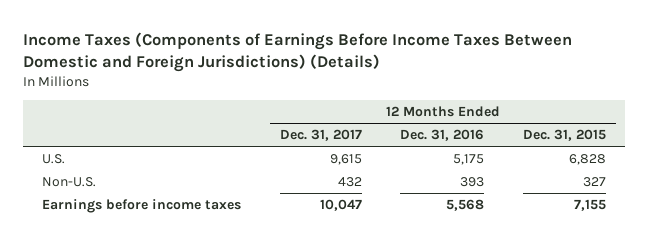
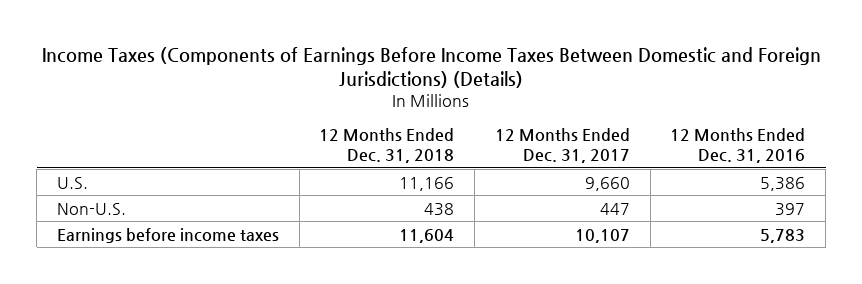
[523,129,607,142] Dec. 31, 2015 -> none
none -> [319,128,455,164] 12 Months Ended Dec. 31, 2018
[329,154,362,166] 9,615 -> [584,176,630,191] 9,660
[453,154,485,166] 5,175 -> [760,176,806,191] 5,386
[337,177,362,188] 432 -> [599,202,630,215] 447
[460,177,485,188] 393 -> [775,202,806,216] 397
[319,199,362,212] 10,047 -> [574,228,630,243] 10,107
[446,199,485,212] 5,568 -> [760,228,806,243] 5,783

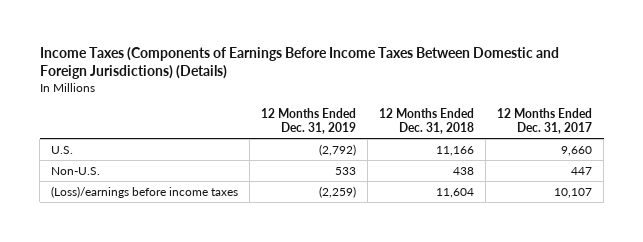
[670,128,806,164] 12 Months Ended Dec. 31, 2016 -> none
none -> [261,108,357,135] 12 Months Ended Dec. 31, 2019
[56,227,279,243] Earnings before income taxes -> [51,185,239,198] (Loss)/earnings before income taxes

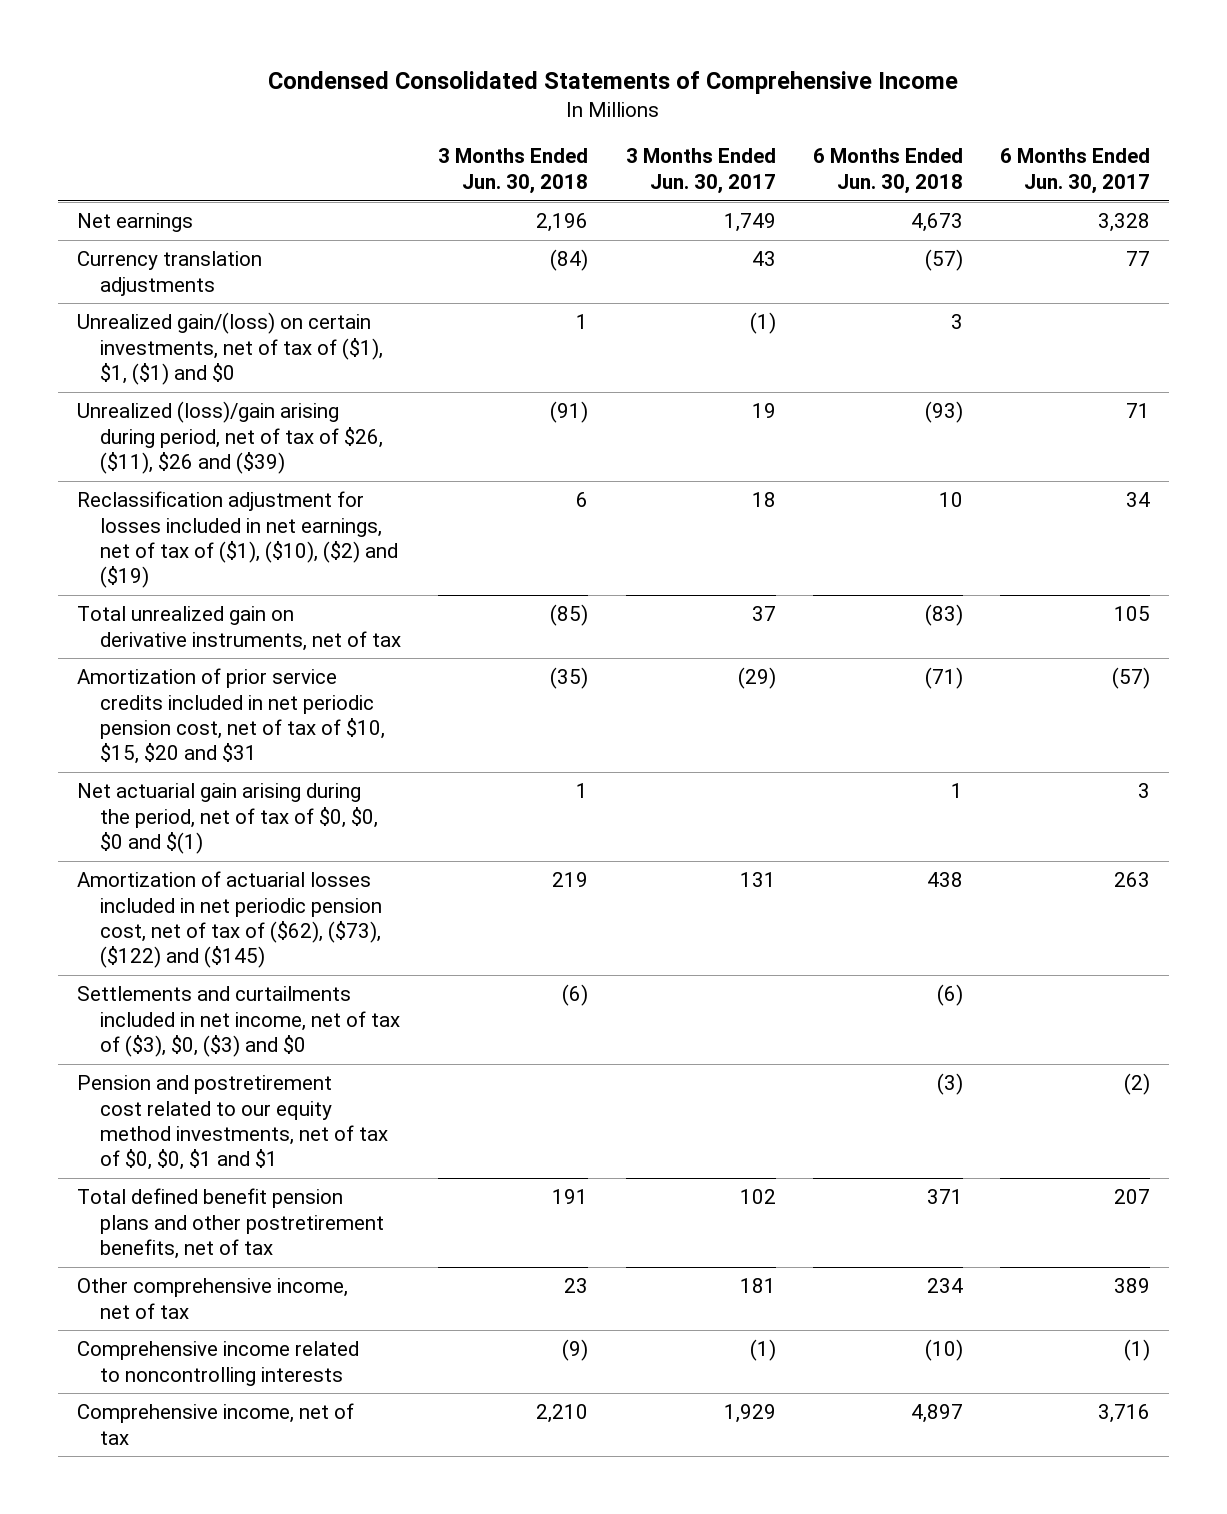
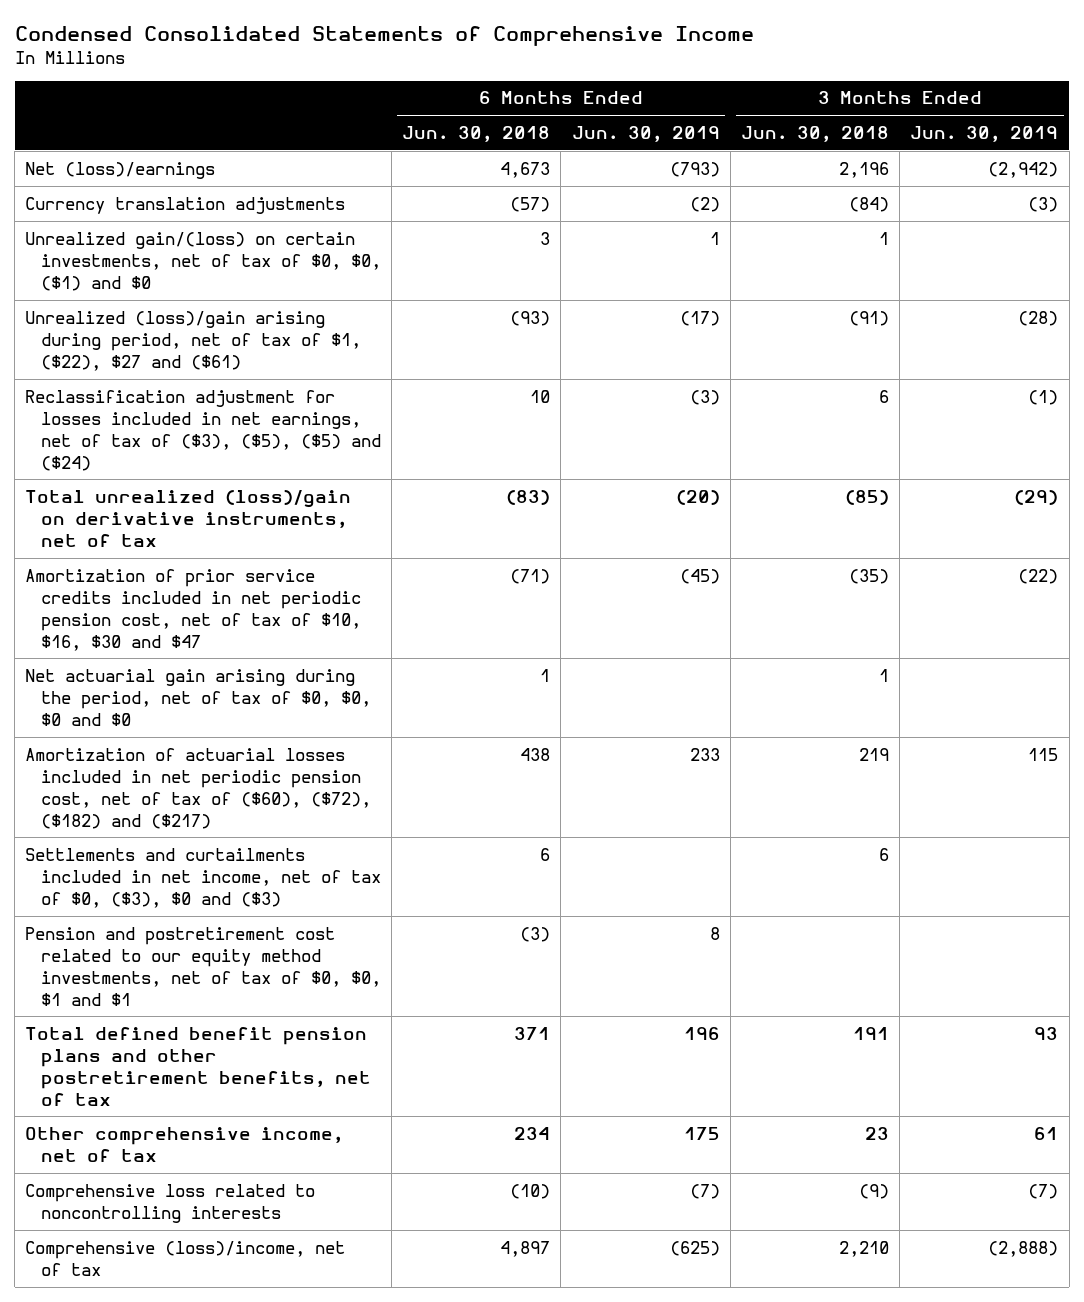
[625,148,776,194] 3 Months Ended Jun. 30, 2017 -> none
[1000,148,1151,194] 6 Months Ended Jun. 30, 2017 -> none
none -> [571,125,720,142] Jun. 30, 2019
none -> [910,125,1059,142] Jun. 30, 2019
[76,213,193,233] Net earnings -> [25,161,216,179] Net (loss)/earnings
[76,312,383,386] Unrealized gain/(loss) on certain investments, net of tax of ($1), $1, ($1) and $0 -> [25,231,381,291] Unrealized gain/(loss) on certain investments, net of tax of $0, $0, ($1) and $0
[76,401,383,475] Unrealized (loss)/gain arising during period, net of tax of $26, ($11), $26 and ($39) -> [25,310,361,371] Unrealized (loss)/gain arising during period, net of tax of $1, ($22), $27 and ($61)
[76,491,398,589] Reclassification adjustment for losses included in net earnings, net of tax of ($1), ($10), ($2) and ($19) -> [25,389,381,471] Reclassification adjustment for losses included in net earnings, net of tax of ($3), ($5), ($5) and ($24)
[76,606,401,651] Total unrealized gain on derivative instruments, net of tax -> [25,489,352,547] Total unrealized (loss)/gain on derivative instruments, net of tax
[76,668,385,765] Amortization of prior service credits included in net periodic pension cost, net of tax of $10, $15, $20 and $31 -> [25,568,361,651] Amortization of prior service credits included in net periodic pension cost, net of tax of $10, $16, $30 and $47
[76,783,378,855] Net actuarial gain arising during the period, net of tax of $0, $0, $0 and $(1) -> [25,668,371,726] Net actuarial gain arising during the period, net of tax of $0, $0, $0 and $0
[76,871,382,969] Amortization of actuarial losses included in net periodic pension cost, net of tax of ($62), ($73), ($122) and ($145) -> [25,747,371,829] Amortization of actuarial losses included in net periodic pension cost, net of tax of ($60), ($72), ($182) and ($217)
[76,986,400,1058] Settlements and curtailments included in net income, net of tax of ($3), $0, ($3) and $0 -> [25,847,381,908] Settlements and curtailments included in net income, net of tax of $0, ($3), $0 and ($3)
[562,984,589,1007] (6) -> [878,847,889,861] 6
[936,984,963,1007] (6) -> [540,847,551,861] 6
[76,1341,359,1386] Comprehensive income related to noncontrolling interests -> [25,1183,316,1223] Comprehensive loss related to noncontrolling interests
[76,1403,354,1445] Comprehensive income, net of tax -> [25,1240,346,1276] Comprehensive (loss)/income, net of tax

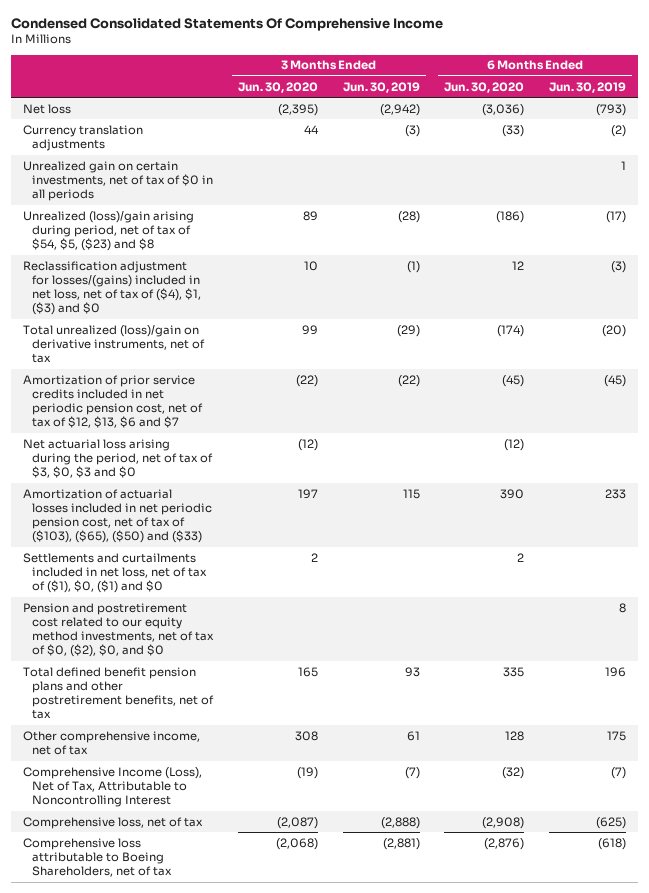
[14,25,754,46] Condensed Consolidated Statements of Comprehensive Income -> [10,18,443,32] Condensed Consolidated Statements Of Comprehensive Income
[402,125,551,142] Jun. 30, 2018 -> none
[740,125,889,142] Jun. 30, 2018 -> none
none -> [237,81,318,93] Jun. 30, 2020
none -> [444,81,525,93] Jun. 30, 2020
[25,161,216,179] Net (loss)/earnings -> [22,103,71,114] Net loss
[25,231,381,291] Unrealized gain/(loss) on certain investments, net of tax of $0, $0, ($1) and $0 -> [22,160,213,202] Unrealized gain on certain investments, net of tax of $0 in all periods
[25,310,361,371] Unrealized (loss)/gain arising during period, net of tax of $1, ($22), $27 and ($61) -> [22,210,194,252] Unrealized (loss)/gain arising during period, net of tax of $54, $5, ($23) and $8
[25,389,381,471] Reclassification adjustment for losses included in net earnings, net of tax of ($3), ($5), ($5) and ($24) -> [22,260,201,316] Reclassification adjustment for losses/(gains) included in net loss, net of tax of ($4), $1, ($3) and $0
[25,568,361,651] Amortization of prior service credits included in net periodic pension cost, net of tax of $10, $16, $30 and $47 -> [22,374,203,429] Amortization of prior service credits included in net periodic pension cost, net of tax of $12, $13, $6 and $7
[25,668,371,726] Net actuarial gain arising during the period, net of tax of $0, $0, $0 and $0 -> [22,438,213,479] Net actuarial loss arising during the period, net of tax of $3, $0, $3 and $0
[25,747,371,829] Amortization of actuarial losses included in net periodic pension cost, net of tax of ($60), ($72), ($182) and ($217) -> [22,488,212,544] Amortization of actuarial losses included in net periodic pension cost, net of tax of ($103), ($65), ($50) and ($33)
[25,847,381,908] Settlements and curtailments included in net income, net of tax of $0, ($3), $0 and ($3) -> [22,552,207,594] Settlements and curtailments included in net loss, net of tax of ($1), $0, ($1) and $0
[25,926,381,1006] Pension and postretirement cost related to our equity method investments, net of tax of $0, $0, $1 and $1 -> [22,602,214,658] Pension and postretirement cost related to our equity method investments, net of tax of $0, ($2), $0, and $0
[25,1183,316,1223] Comprehensive loss related to noncontrolling interests -> [22,766,202,808] Comprehensive Income (Loss), Net of Tax, Attributable to Noncontrolling Interest
[25,1240,346,1276] Comprehensive (loss)/income, net of tax -> [22,816,203,829] Comprehensive loss, net of tax
none -> [22,837,172,878] Comprehensive loss attributable to Boeing Shareholders, net of tax

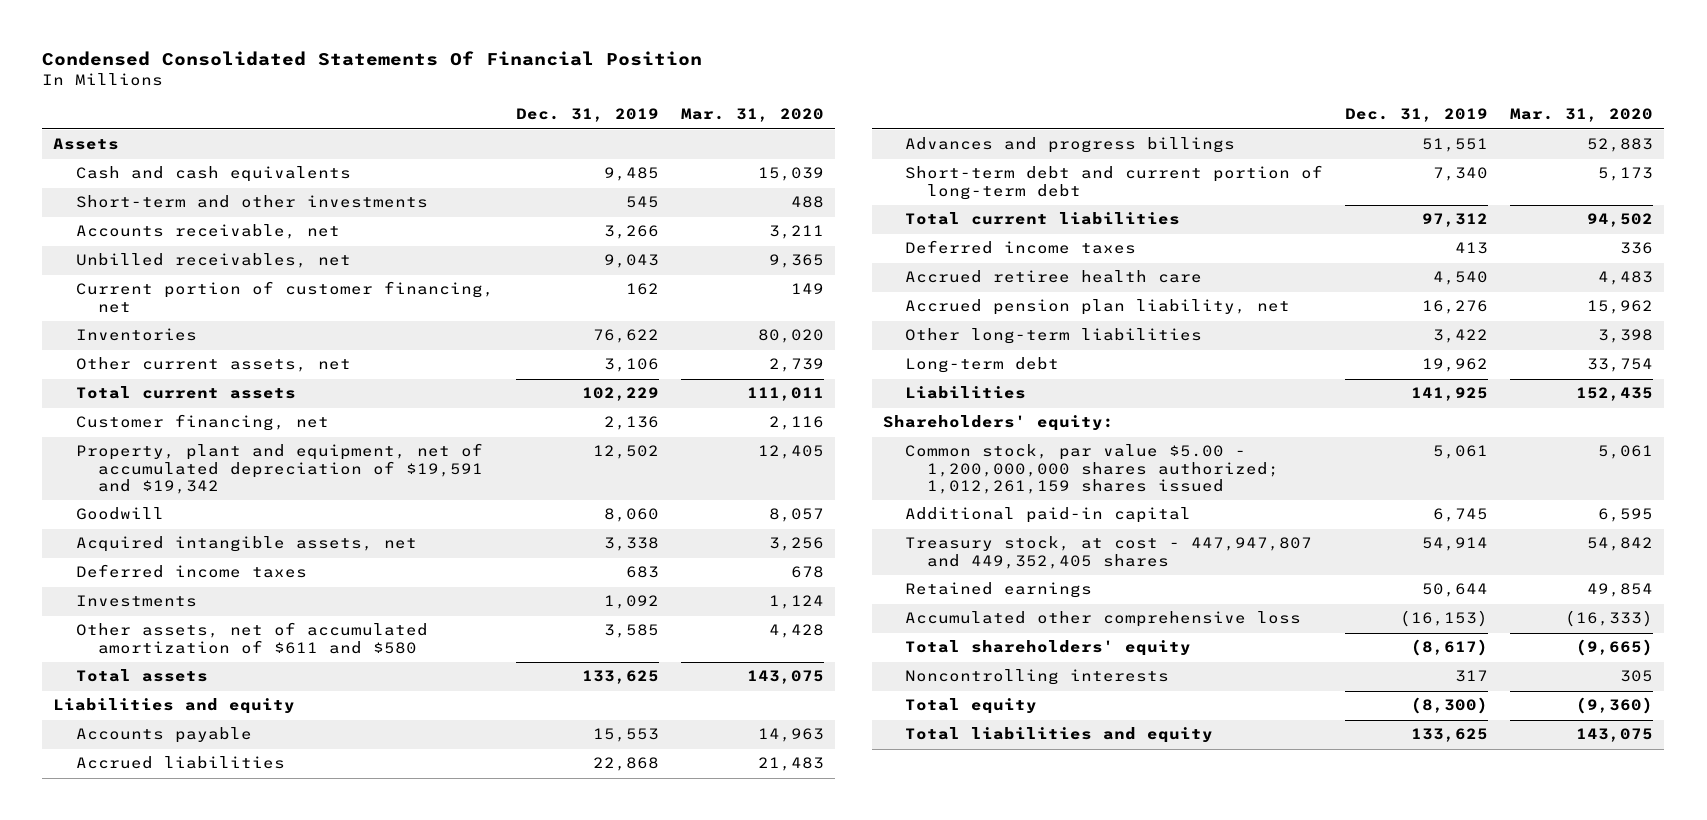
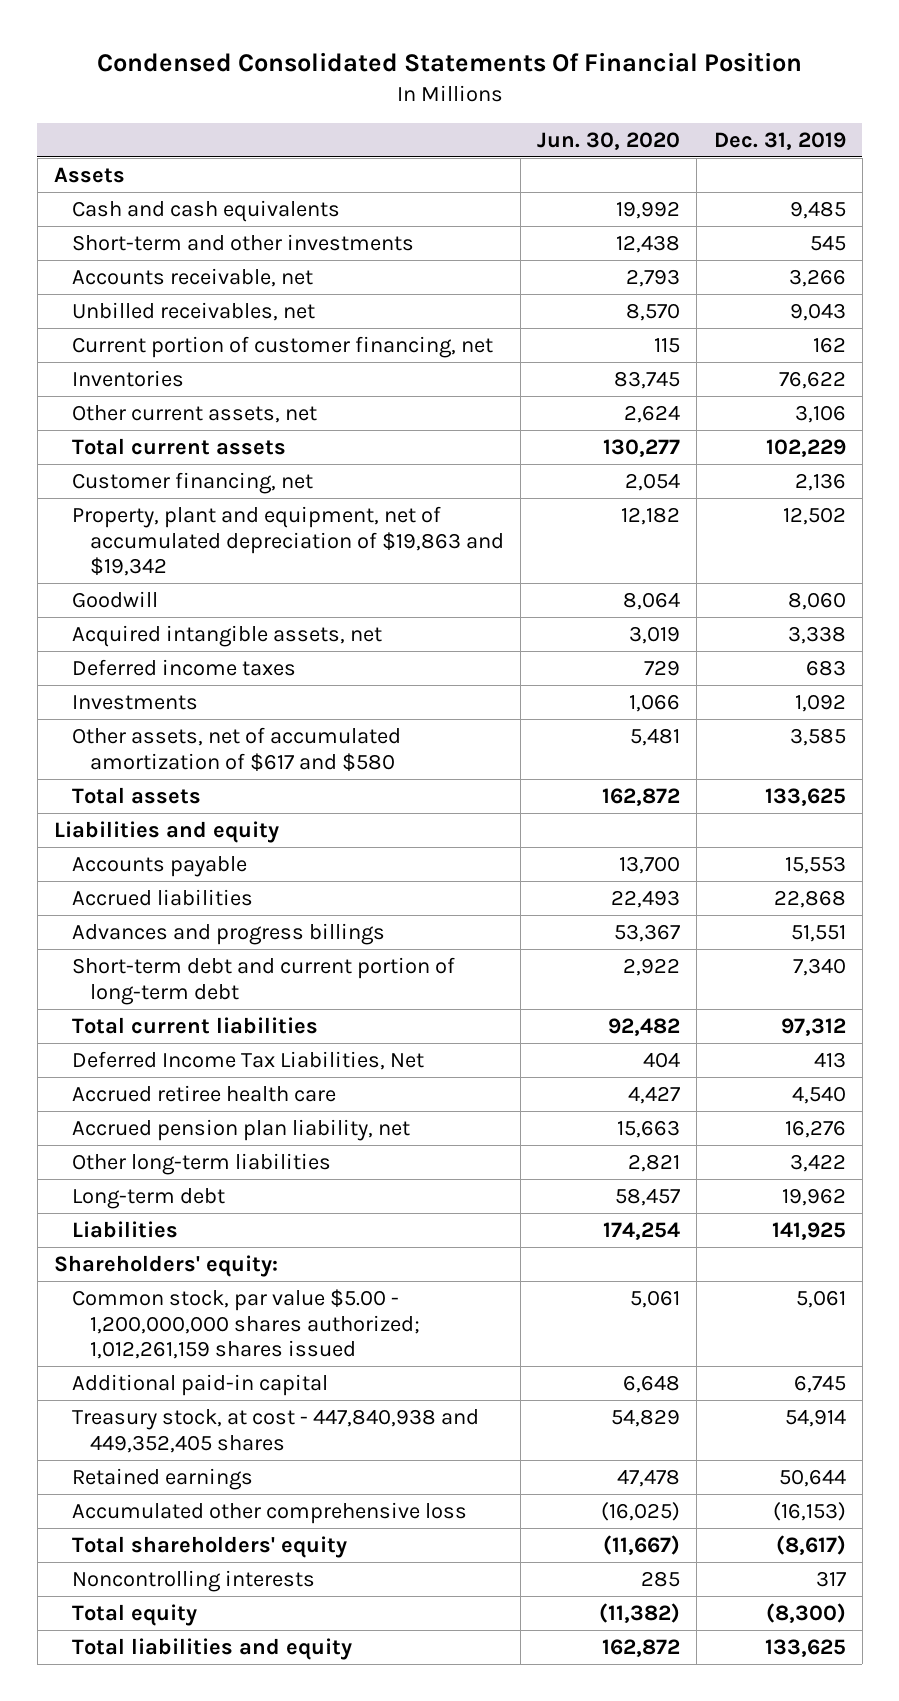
[680,108,824,123] Mar. 31, 2020 -> none
none -> [537,131,681,150] Jun. 30, 2020
[75,443,483,494] Property, plant and equipment, net of accumulated depreciation of $19,591 and $19,342 -> [71,505,505,577] Property, plant and equipment, net of accumulated depreciation of $19,863 and $19,342
[75,622,428,654] Other assets, net of accumulated amortization of $611 and $580 -> [71,726,401,772] Other assets, net of accumulated amortization of $617 and $580
[904,240,1136,255] Deferred income taxes -> [71,1050,424,1070] Deferred Income Tax Liabilities, Net
[904,536,1312,569] Treasury stock, at cost - 447,947,807 and 449,352,405 shares -> [71,1408,479,1453] Treasury stock, at cost - 447,840,938 and 449,352,405 shares

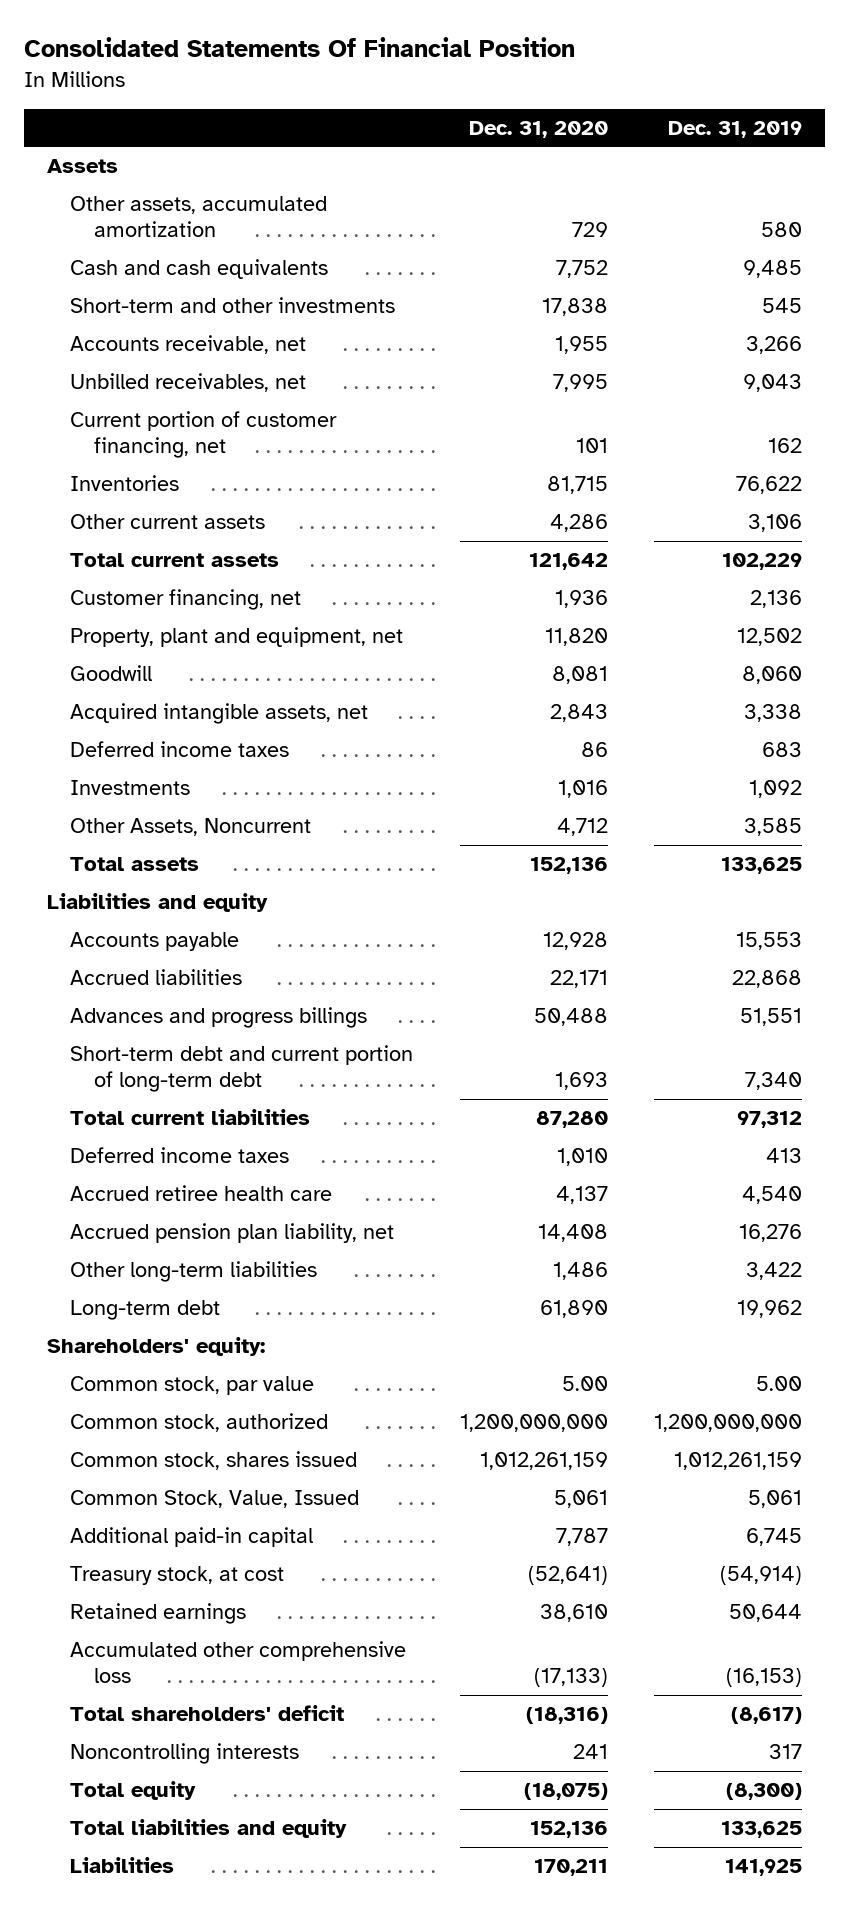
[96,52,802,73] Condensed Consolidated Statements Of Financial Position -> [23,37,575,58] Consolidated Statements Of Financial Position
[537,131,681,150] Jun. 30, 2020 -> none
none -> [468,120,608,138] Dec. 31, 2020
none -> [70,196,328,238] Other assets, accumulated amortization
[71,404,317,423] Other current assets, net -> [70,514,266,530] Other current assets
[71,505,505,577] Property, plant and equipment, net of accumulated depreciation of $19,863 and $19,342 -> [70,627,404,648] Property, plant and equipment, net
[71,726,401,772] Other assets, net of accumulated amortization of $617 and $580 -> [70,818,312,837] Other Assets, Noncurrent
[71,1050,424,1070] Deferred Income Tax Liabilities, Net -> [70,1147,290,1164] Deferred income taxes
none -> [70,1376,315,1396] Common stock, par value
none -> [70,1413,329,1433] Common stock, authorized
none -> [70,1451,358,1471] Common stock, shares issued
[71,1288,421,1360] Common stock, par value $5.00 - 1,200,000,000 shares authorized; 1,012,261,159 shares issued -> [70,1490,360,1509] Common Stock, Value, Issued
[71,1408,479,1453] Treasury stock, at cost - 447,840,938 and 449,352,405 shares -> [70,1566,285,1586] Treasury stock, at cost
[784,1408,846,1427] 54,914 -> [720,1566,803,1586] (54,914)
[71,1535,347,1558] Total shareholders' equity -> [70,1705,345,1722] Total shareholders' deficit
[71,1220,178,1238] Liabilities -> [70,1857,175,1874] Liabilities

